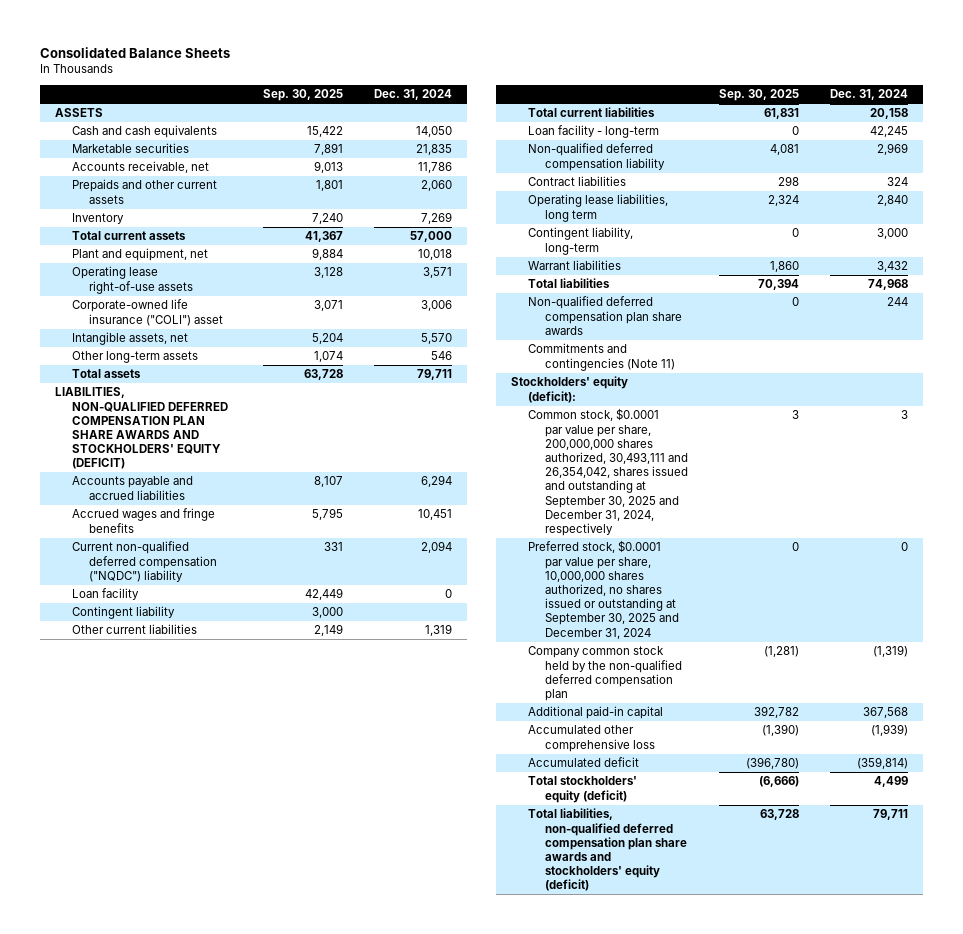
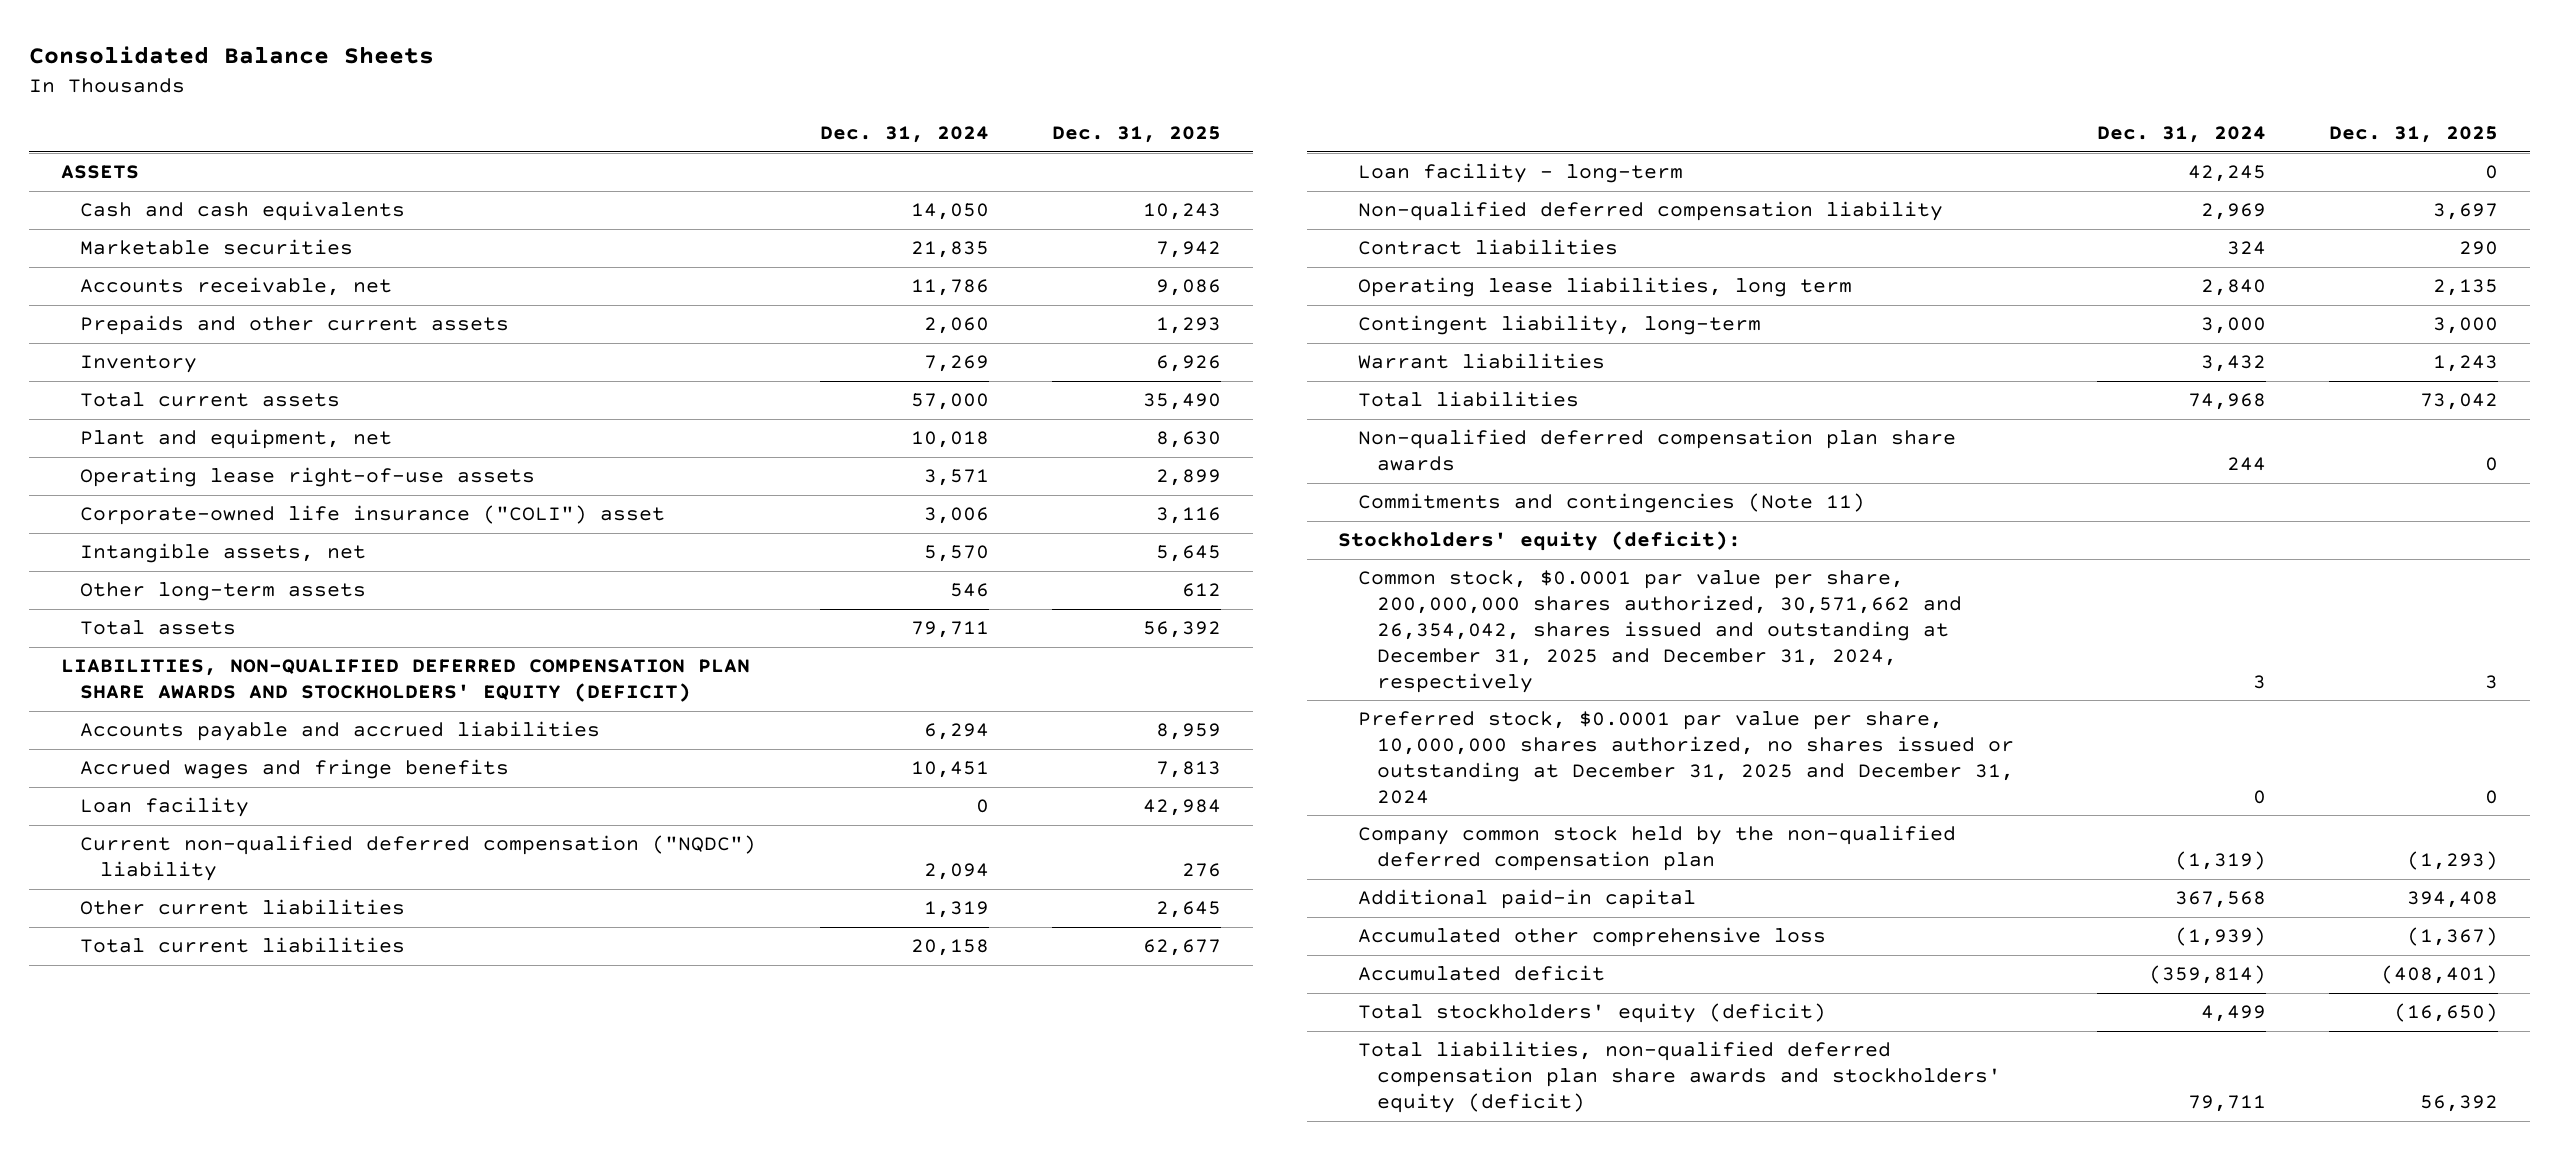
[262,89,343,102] Sep. 30, 2025 -> none
none -> [1052,126,1222,144] Dec. 31, 2025
[72,606,176,620] Contingent liability -> none
[72,541,218,582] Current non-qualified deferred compensation ("NQDC") liability -> [80,835,757,882] Current non-qualified deferred compensation ("NQDC") liability
[528,408,689,536] Common stock, $0.0001 par value per share, 200,000,000 shares authorized, 30,493,111 and 26,354,042, shares issued and outstanding at September 30, 2025 and December 31, 2024, respectively -> [1357,570,1963,693] Common stock, $0.0001 par value per share, 200,000,000 shares authorized, 30,571,662 and 26,354,042, shares issued and outstanding at December 31, 2025 and December 31, 2024, respectively
[528,540,680,639] Preferred stock, $0.0001 par value per share, 10,000,000 shares authorized, no shares issued or outstanding at September 30, 2025 and December 31, 2024 -> [1357,711,2015,804] Preferred stock, $0.0001 par value per share, 10,000,000 shares authorized, no shares issued or outstanding at December 31, 2025 and December 31, 2024

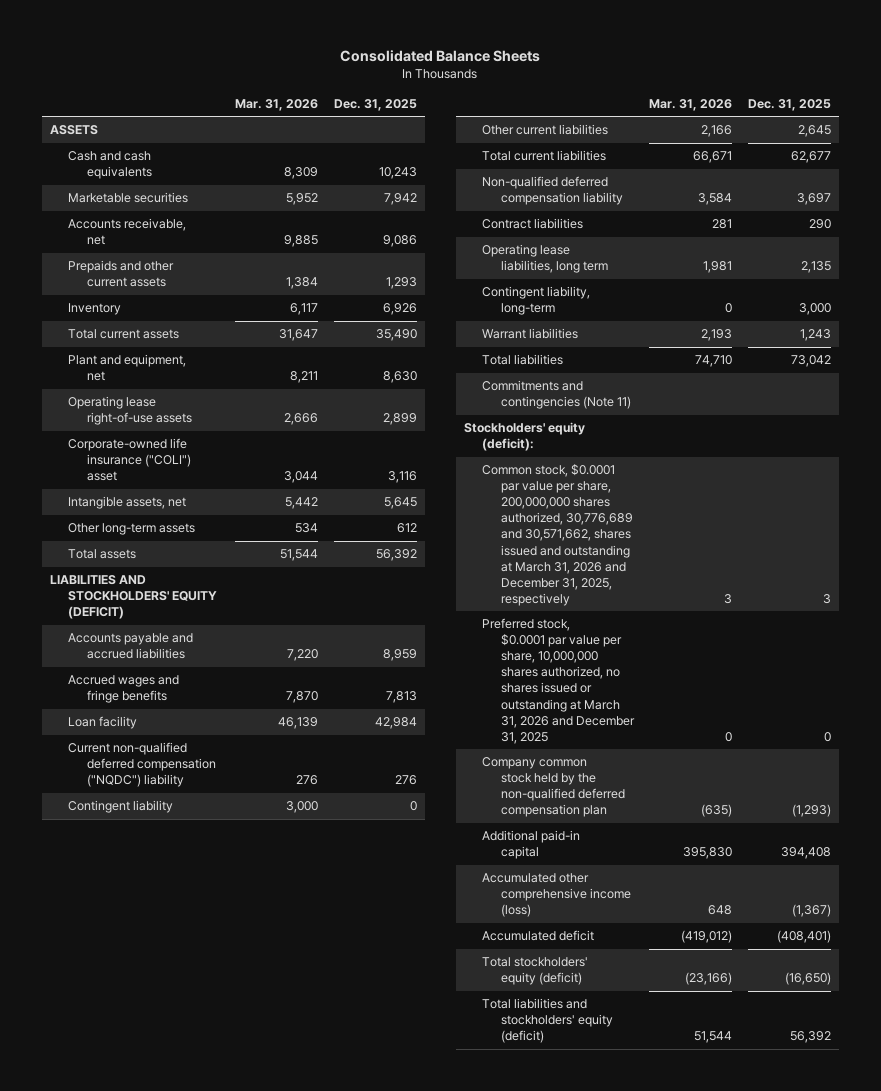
[819,126,989,144] Dec. 31, 2024 -> none
none -> [235,98,319,111] Mar. 31, 2026
[61,659,751,703] LIABILITIES, NON-QUALIFIED DEFERRED COMPENSATION PLAN SHARE AWARDS AND STOCKHOLDERS' EQUITY (DEFICIT) -> [50,575,218,620] LIABILITIES AND STOCKHOLDERS' EQUITY (DEFICIT)
none -> [68,800,174,814] Contingent liability
[1357,163,1683,184] Loan facility - long-term -> none
[1357,429,1956,472] Non-qualified deferred compensation plan share awards -> none
[1357,570,1963,693] Common stock, $0.0001 par value per share, 200,000,000 shares authorized, 30,571,662 and 26,354,042, shares issued and outstanding at December 31, 2025 and December 31, 2024, respectively -> [482,464,633,606] Common stock, $0.0001 par value per share, 200,000,000 shares authorized, 30,776,689 and 30,571,662, shares issued and outstanding at March 31, 2026 and December 31, 2025, respectively
[1357,711,2015,804] Preferred stock, $0.0001 par value per share, 10,000,000 shares authorized, no shares issued or outstanding at December 31, 2025 and December 31, 2024 -> [482,618,635,744] Preferred stock, $0.0001 par value per share, 10,000,000 shares authorized, no shares issued or outstanding at March 31, 2026 and December 31, 2025
[1357,927,1826,948] Accumulated other comprehensive loss -> [482,873,631,918] Accumulated other comprehensive income (loss)
[1357,1041,2002,1113] Total liabilities, non-qualified deferred compensation plan share awards and stockholders' equity (deficit) -> [482,998,613,1044] Total liabilities and stockholders' equity (deficit)

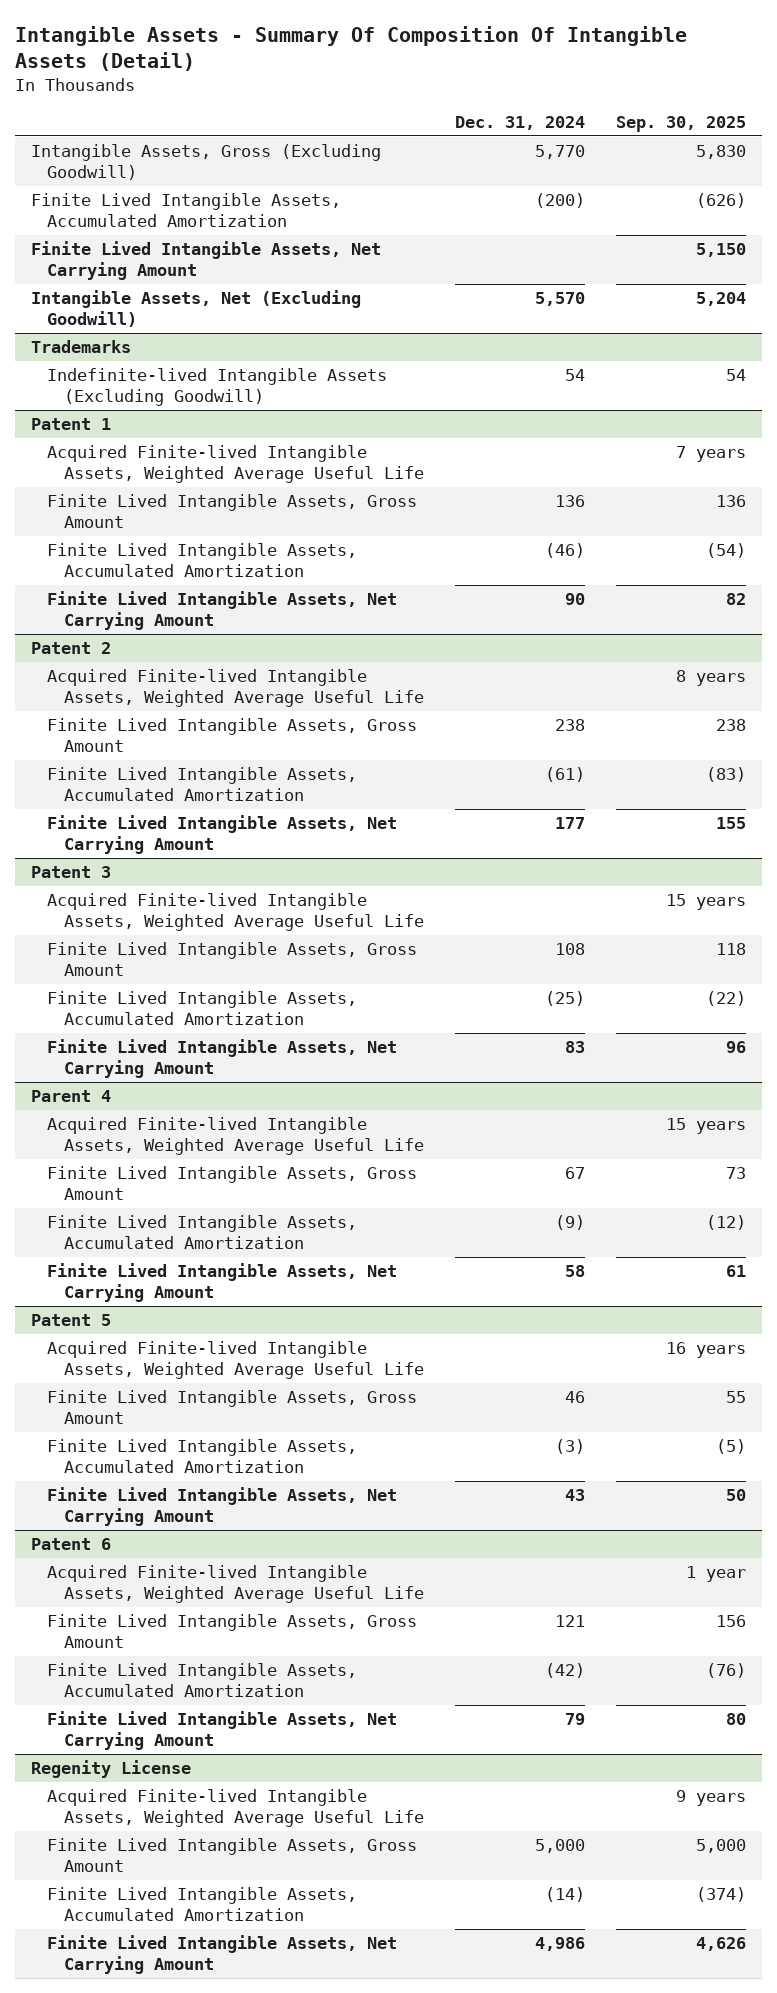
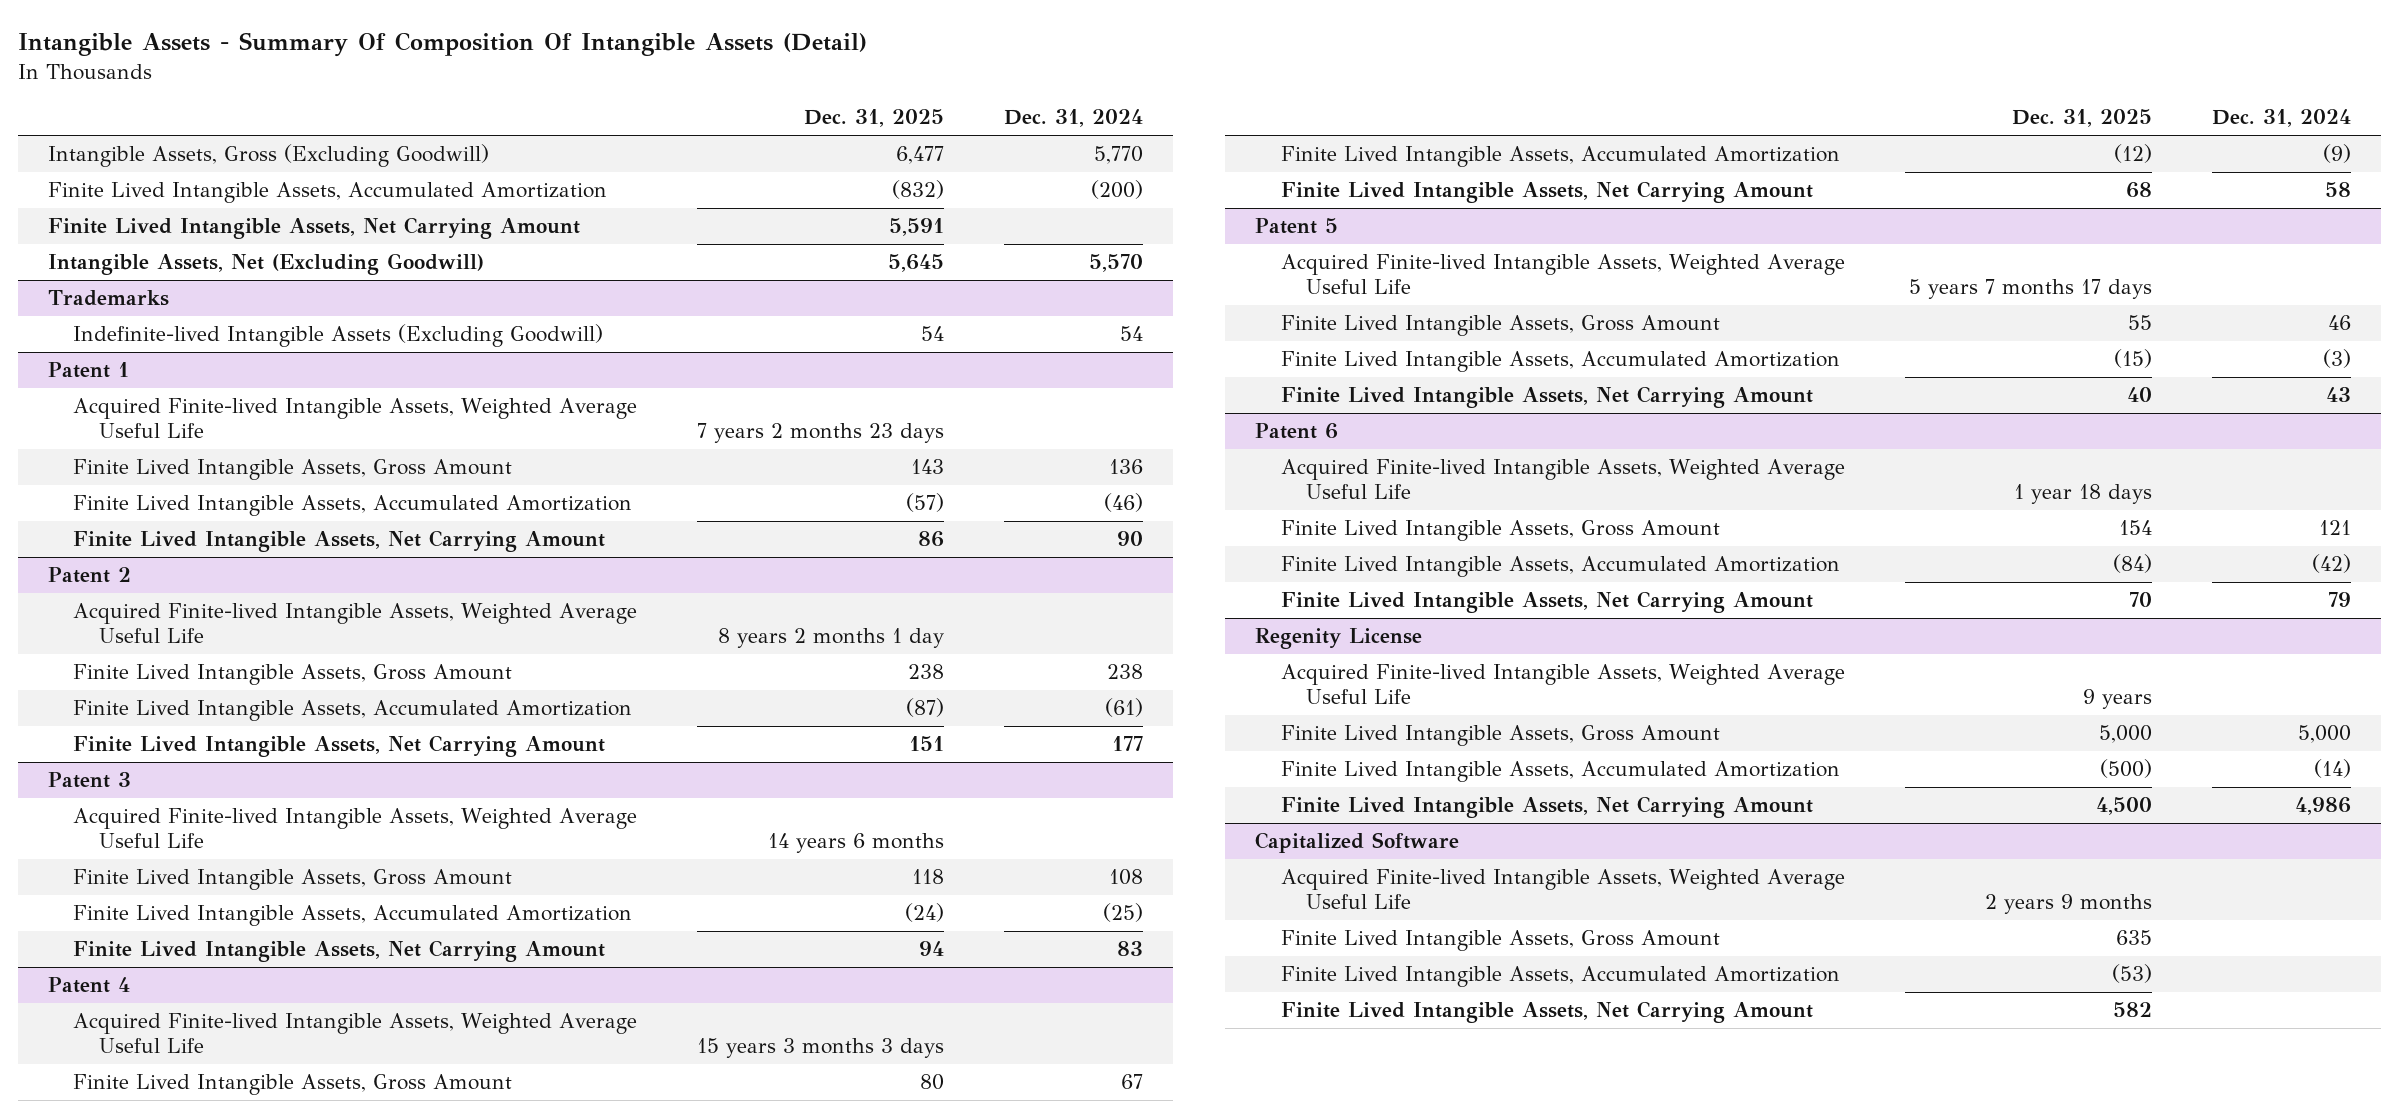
[616,116,747,133] Sep. 30, 2025 -> none
none -> [804,109,945,128] Dec. 31, 2025
[30,1090,111,1103] Parent 4 -> [48,976,131,993] Patent 4
none -> [1255,831,1460,853] Capitalized Software
none -> [1280,868,1845,910] Acquired Finite-lived Intangible Assets, Weighted Average Useful Life
none -> [1280,929,1720,951] Finite Lived Intangible Assets, Gross Amount
none -> [1280,965,1840,987] Finite Lived Intangible Assets, Accumulated Amortization
none -> [1280,1000,1813,1023] Finite Lived Intangible Assets, Net Carrying Amount

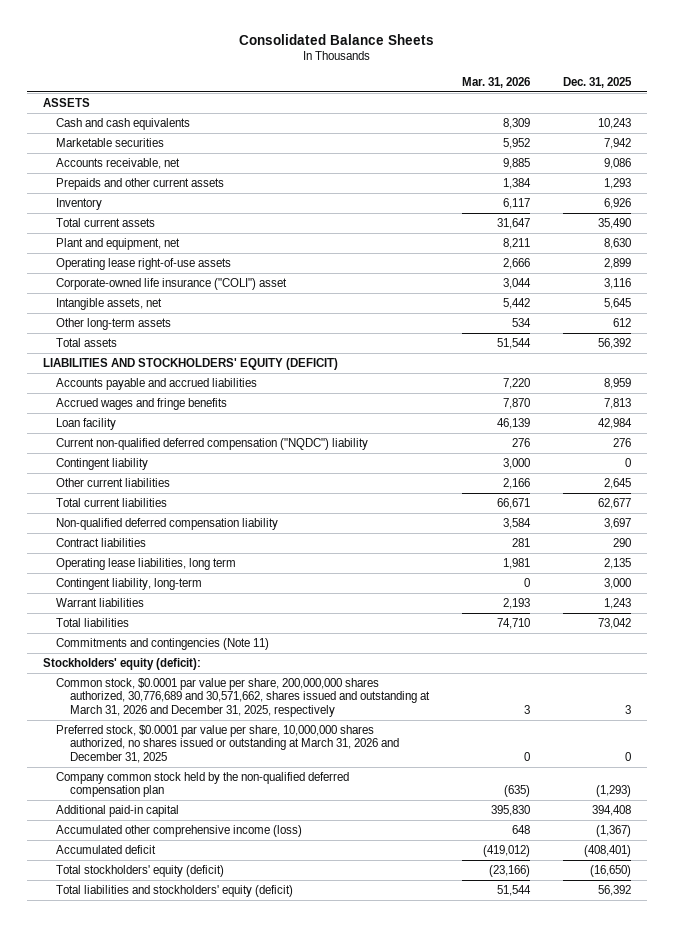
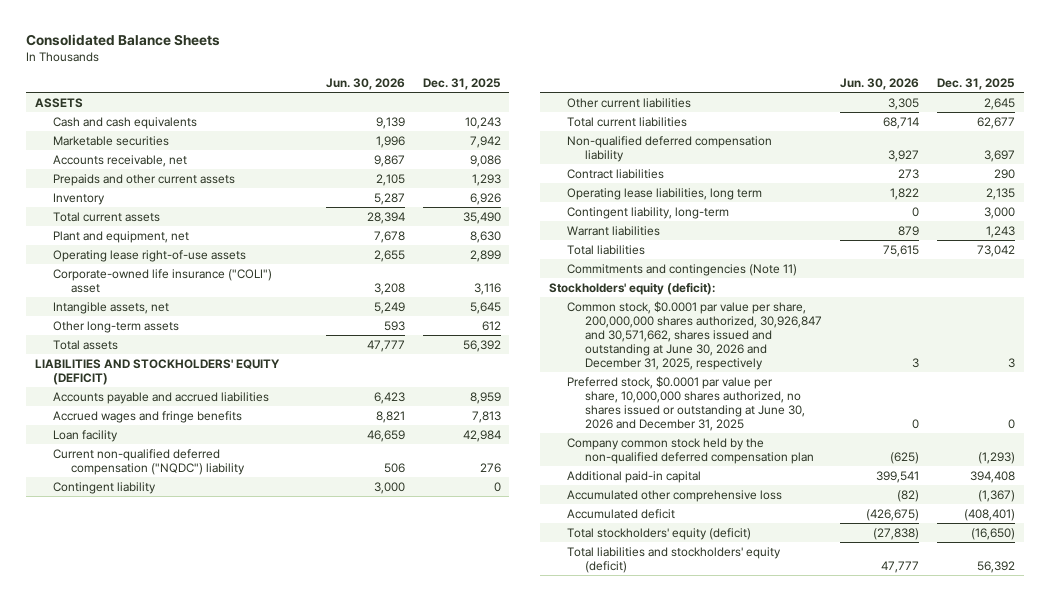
[461,76,530,88] Mar. 31, 2026 -> none
none -> [325,78,405,91] Jun. 30, 2026
[56,677,430,717] Common stock, $0.0001 par value per share, 200,000,000 shares authorized, 30,776,689 and 30,571,662, shares issued and outstanding at March 31, 2026 and December 31, 2025, respectively -> [566,300,822,370] Common stock, $0.0001 par value per share, 200,000,000 shares authorized, 30,926,847 and 30,571,662, shares issued and outstanding at June 30, 2026 and December 31, 2025, respectively
[56,724,399,763] Preferred stock, $0.0001 par value per share, 10,000,000 shares authorized, no shares issued or outstanding at March 31, 2026 and December 31, 2025 -> [566,375,805,431] Preferred stock, $0.0001 par value per share, 10,000,000 shares authorized, no shares issued or outstanding at June 30, 2026 and December 31, 2025
[56,824,303,837] Accumulated other comprehensive income (loss) -> [566,489,782,502] Accumulated other comprehensive loss

